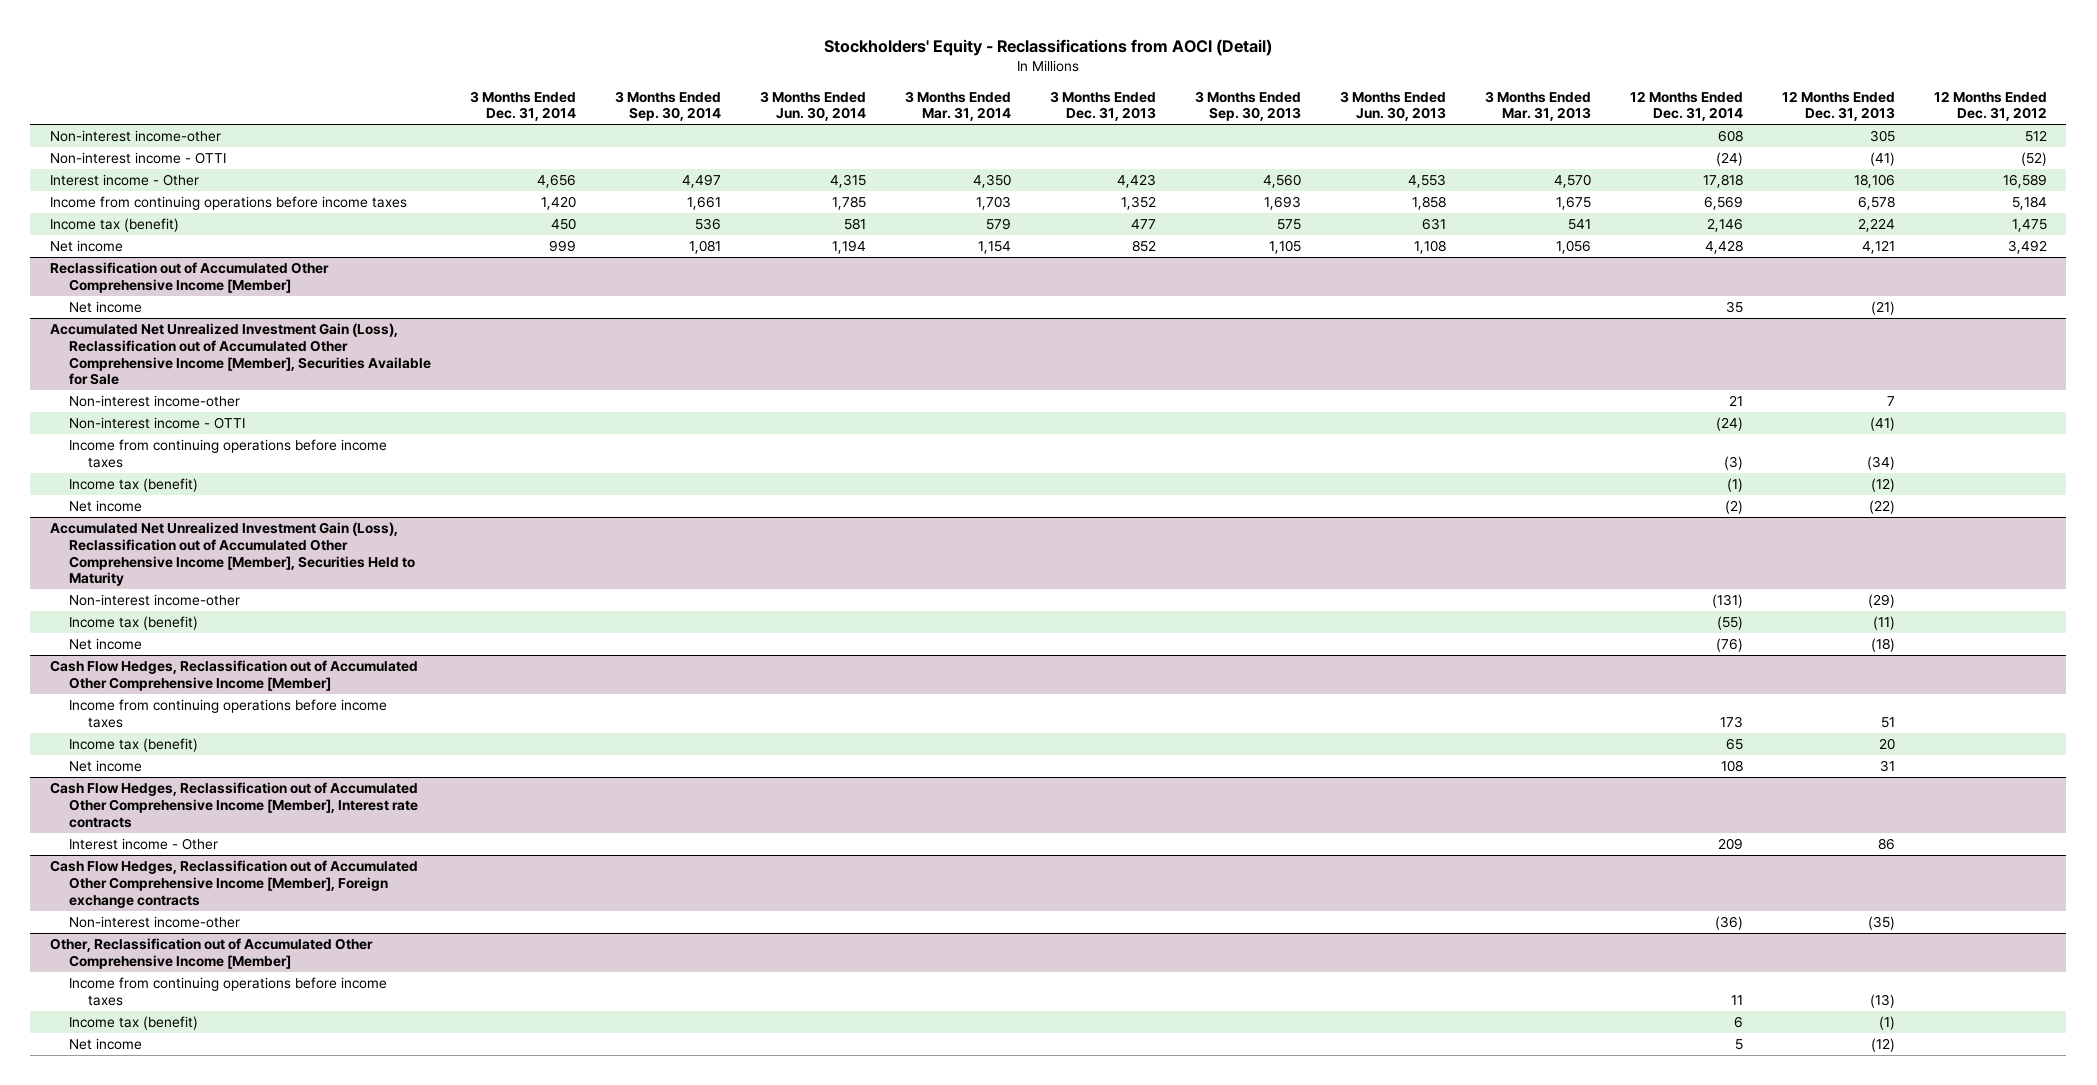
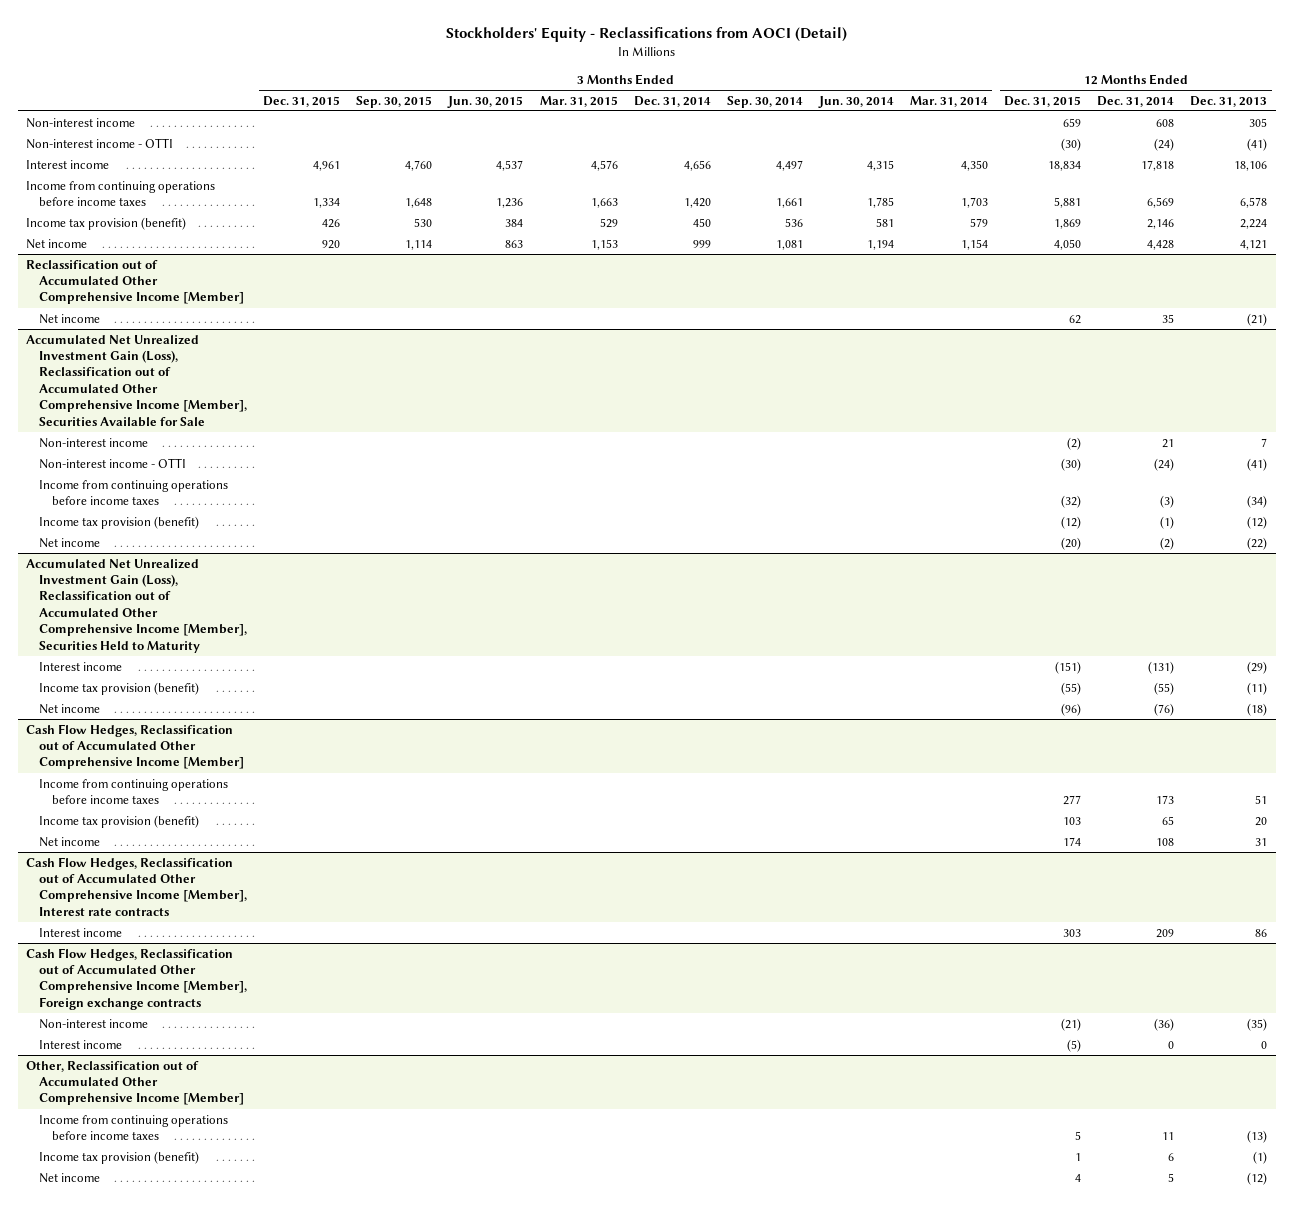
[1049,90,1156,122] 3 Months Ended Dec. 31, 2013 -> none
[1194,90,1301,122] 3 Months Ended Sep. 30, 2013 -> none
[1339,90,1446,122] 3 Months Ended Jun. 30, 2013 -> none
[1484,90,1591,122] 3 Months Ended Mar. 31, 2013 -> none
[1933,90,2047,122] 12 Months Ended Dec. 31, 2012 -> none
none -> [263,95,341,107] Dec. 31, 2015
none -> [356,95,433,108] Sep. 30, 2015
none -> [447,95,524,108] Jun. 30, 2015
none -> [539,95,618,107] Mar. 31, 2015
none -> [1004,95,1082,107] Dec. 31, 2015
[49,130,221,143] Non-interest income-other -> [26,117,136,128] Non-interest income
[49,174,199,187] Interest income - Other -> [26,159,110,169] Interest income
[49,218,179,233] Income tax (benefit) -> [26,216,187,230] Income tax provision (benefit)
[68,395,240,408] Non-interest income-other -> [39,437,149,448] Non-interest income
[68,478,198,493] Income tax (benefit) -> [39,515,200,529] Income tax provision (benefit)
[68,594,240,607] Non-interest income-other -> [39,661,123,671] Interest income
[68,616,198,631] Income tax (benefit) -> [39,681,200,695] Income tax provision (benefit)
[68,738,198,753] Income tax (benefit) -> [39,814,200,828] Income tax provision (benefit)
[68,838,218,851] Interest income - Other -> [39,927,123,937] Interest income
[68,916,240,929] Non-interest income-other -> [39,1018,149,1029] Non-interest income
none -> [39,1039,123,1049] Interest income
[68,1016,198,1031] Income tax (benefit) -> [39,1150,200,1164] Income tax provision (benefit)

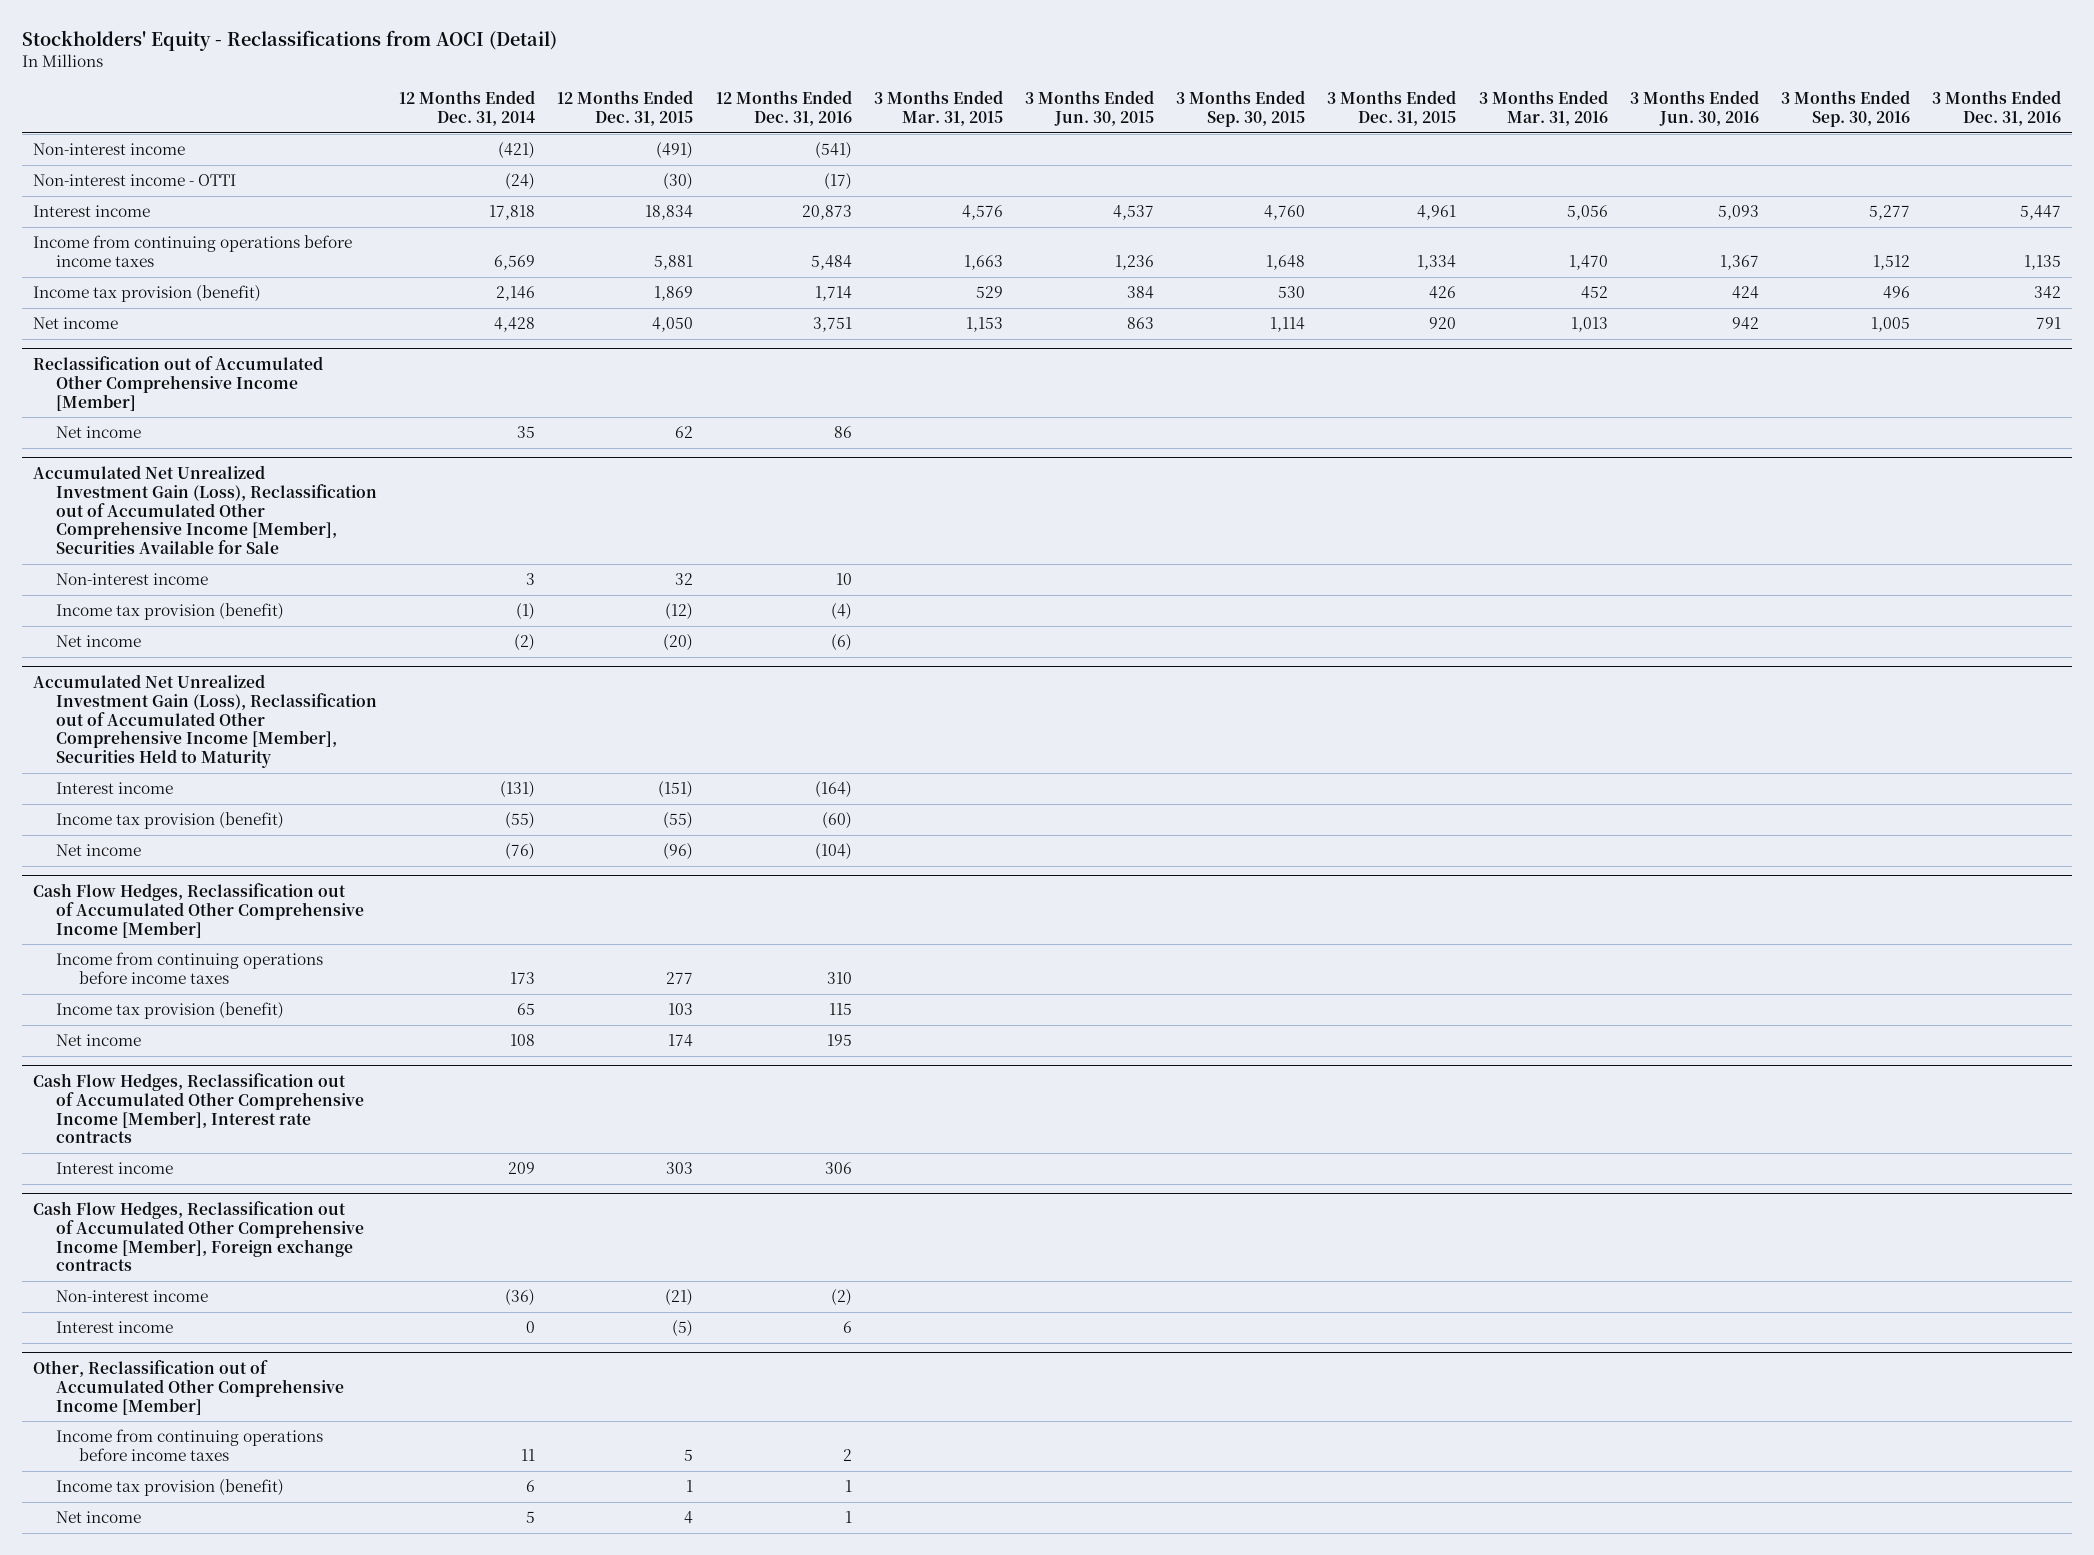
[633,95,711,107] Dec. 31, 2014 -> none
[726,95,803,108] Sep. 30, 2014 -> none
[817,95,894,108] Jun. 30, 2014 -> none
[910,95,989,107] Mar. 31, 2014 -> none
[1190,95,1268,107] Dec. 31, 2013 -> none
none -> [715,90,852,127] 12 Months Ended Dec. 31, 2016
none -> [1478,90,1608,127] 3 Months Ended Mar. 31, 2016
none -> [1629,90,1759,127] 3 Months Ended Jun. 30, 2016
none -> [1781,90,1911,128] 3 Months Ended Sep. 30, 2016
none -> [1932,90,2062,127] 3 Months Ended Dec. 31, 2016
[1063,117,1082,127] 659 -> [656,142,694,160] (491)
[1156,118,1175,127] 608 -> [498,142,536,160] (421)
[39,457,187,469] Non-interest income - OTTI -> none
[39,479,229,506] Income from continuing operations before income taxes -> none
[1067,436,1082,450] (2) -> [675,573,694,586] 32
[1162,438,1175,448] 21 -> [526,573,536,586] 3

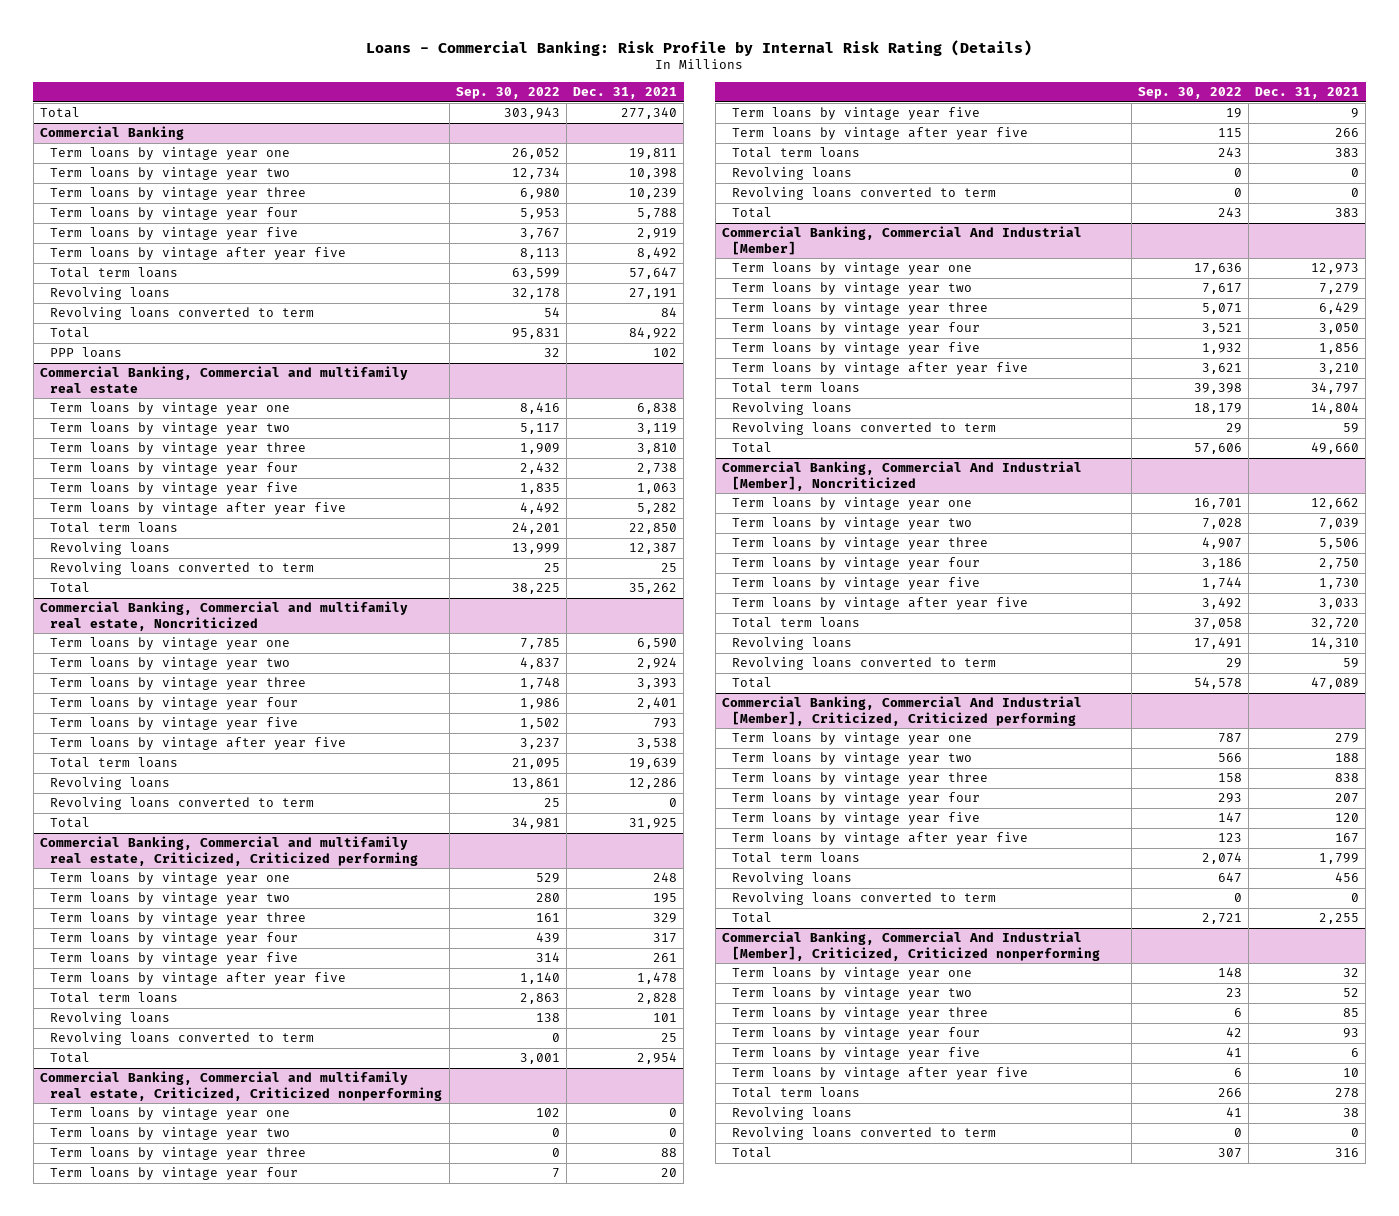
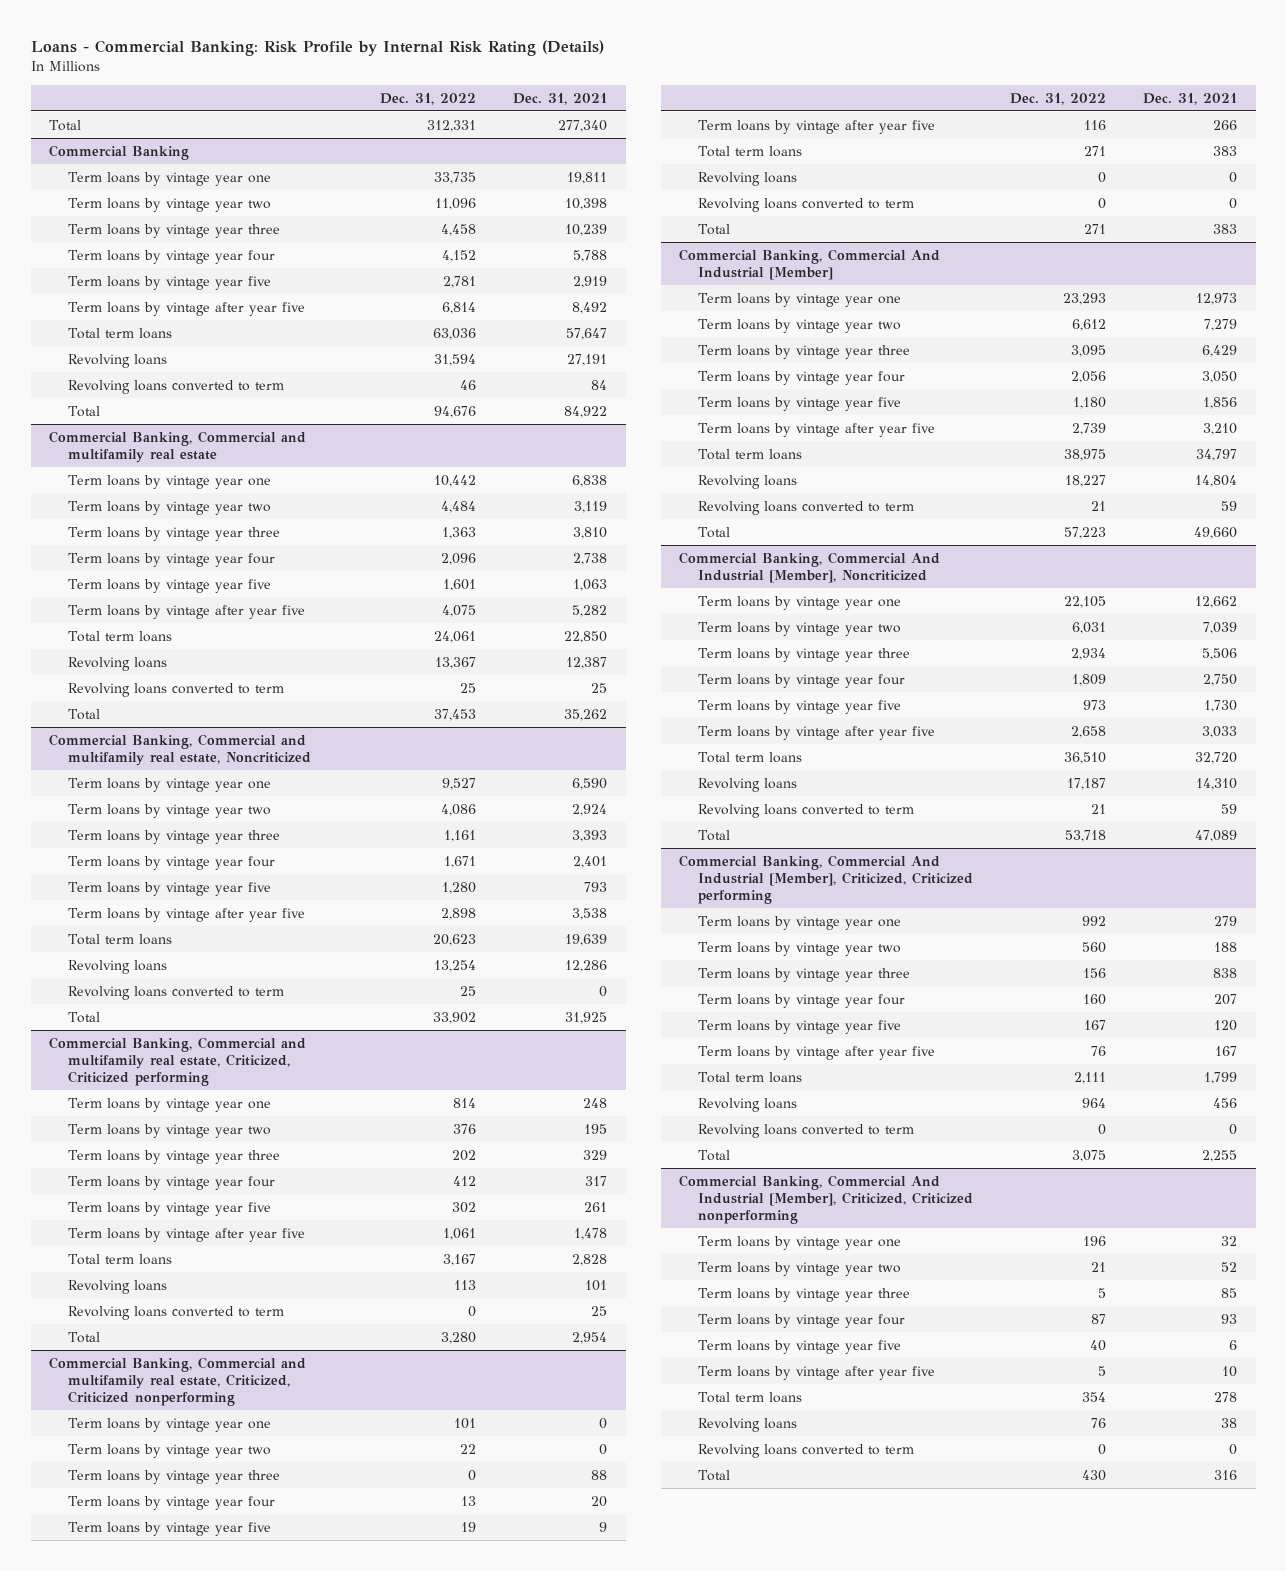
[455,87,560,100] Sep. 30, 2022 -> none
none -> [380,92,477,105] Dec. 31, 2022
[50,347,123,359] PPP loans -> none

